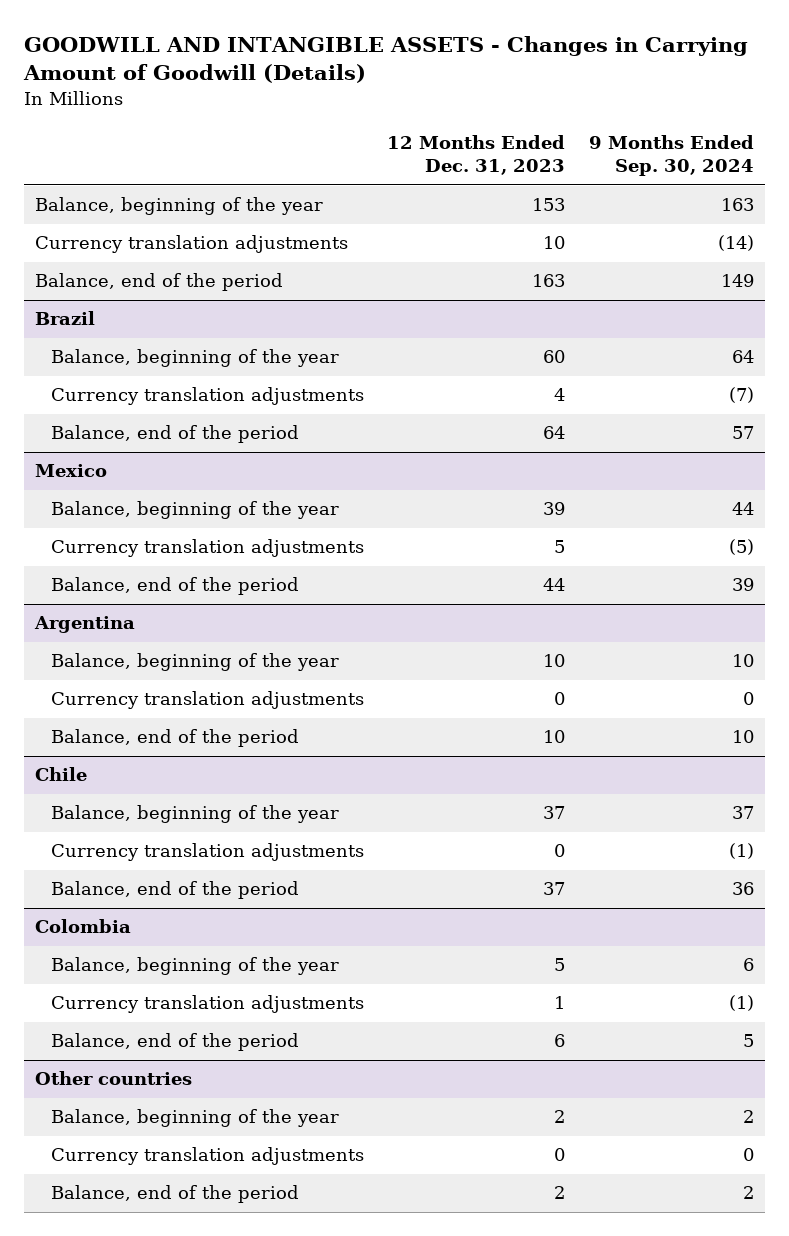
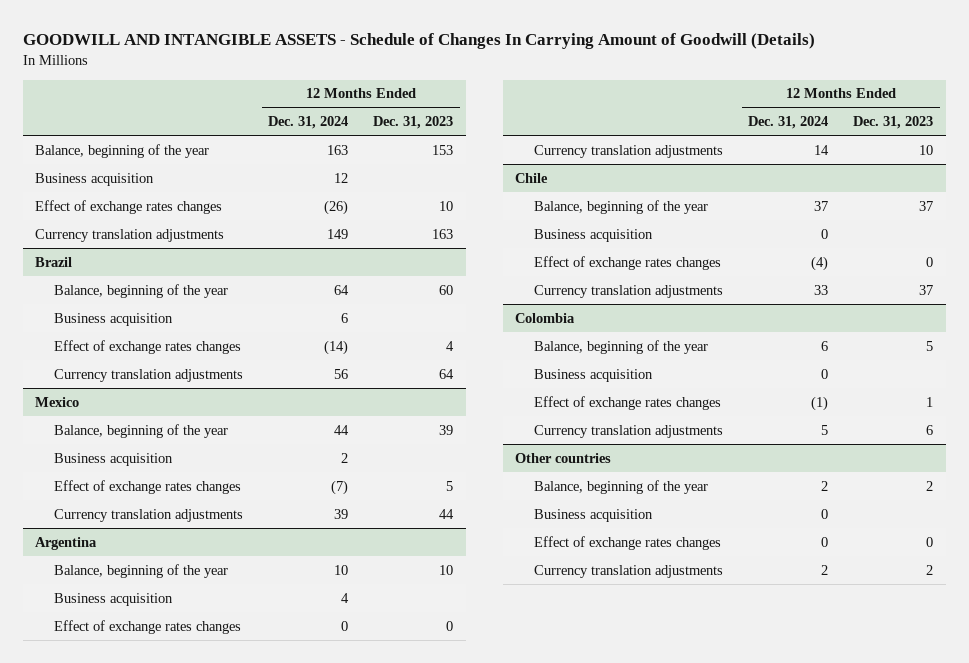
[22,36,748,84] GOODWILL AND INTANGIBLE ASSETS - Changes in Carrying Amount of Goodwill (Details) -> [22,33,815,50] GOODWILL AND INTANGIBLE ASSETS - Schedule of Changes In Carrying Amount of Goodwill (Details)
[588,134,754,177] 9 Months Ended Sep. 30, 2024 -> none
none -> [268,115,349,129] Dec. 31, 2024
[35,273,284,292] Balance, end of the period -> none
none -> [35,172,155,186] Business acquisition
none -> [35,199,223,214] Effect of exchange rates changes
[543,236,566,250] 10 -> [432,228,454,239] 163
[51,425,300,444] Balance, end of the period -> none
none -> [53,312,173,326] Business acquisition
none -> [53,339,241,354] Effect of exchange rates changes
[554,388,566,402] 4 -> [439,368,455,379] 64
[51,577,300,596] Balance, end of the period -> none
none -> [53,452,173,466] Business acquisition
none -> [53,479,241,494] Effect of exchange rates changes
[554,540,566,554] 5 -> [439,508,455,519] 44
[51,729,300,748] Balance, end of the period -> none
none -> [53,592,173,606] Business acquisition
none -> [53,619,241,634] Effect of exchange rates changes
[554,692,566,706] 0 -> [919,144,934,155] 10
[51,881,300,900] Balance, end of the period -> none
none -> [533,228,653,242] Business acquisition
none -> [533,255,721,270] Effect of exchange rates changes
[554,844,566,858] 0 -> [919,284,934,295] 37
[51,1033,300,1052] Balance, end of the period -> none
none -> [533,368,653,382] Business acquisition
none -> [533,395,721,410] Effect of exchange rates changes
[554,996,566,1010] 1 -> [926,424,934,435] 6
[51,1185,300,1204] Balance, end of the period -> none
none -> [533,508,653,522] Business acquisition
none -> [533,535,721,550] Effect of exchange rates changes
[554,1148,566,1162] 0 -> [926,564,934,575] 2

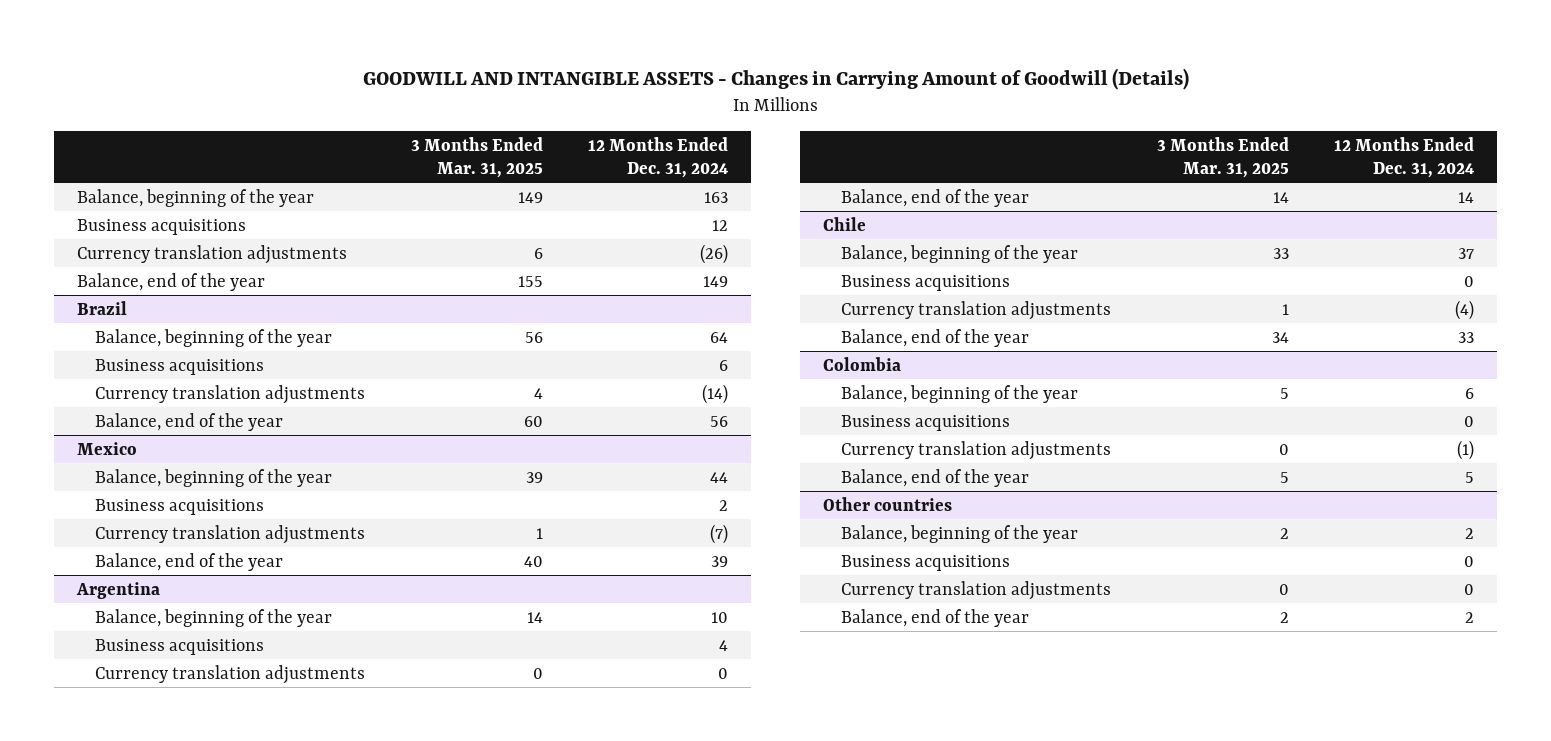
[22,33,815,50] GOODWILL AND INTANGIBLE ASSETS - Schedule of Changes In Carrying Amount of Goodwill (Details) -> [362,67,1189,90] GOODWILL AND INTANGIBLE ASSETS - Changes in Carrying Amount of Goodwill (Details)
[373,115,454,129] Dec. 31, 2023 -> none
none -> [410,136,543,178] 3 Months Ended Mar. 31, 2025
[35,172,155,186] Business acquisition -> [76,218,246,235] Business acquisitions
[35,199,223,214] Effect of exchange rates changes -> [76,244,347,264] Currency translation adjustments
[35,228,225,242] Currency translation adjustments -> [76,272,265,291] Balance, end of the year
[53,312,173,326] Business acquisition -> [95,358,265,375] Business acquisitions
[53,339,241,354] Effect of exchange rates changes -> [95,384,366,404] Currency translation adjustments
[53,368,243,382] Currency translation adjustments -> [95,412,284,431] Balance, end of the year
[53,452,173,466] Business acquisition -> [95,498,265,515] Business acquisitions
[53,479,241,494] Effect of exchange rates changes -> [95,524,366,544] Currency translation adjustments
[53,508,243,522] Currency translation adjustments -> [95,552,284,571] Balance, end of the year
[53,592,173,606] Business acquisition -> [95,638,265,655] Business acquisitions
[53,619,241,634] Effect of exchange rates changes -> [95,664,366,684] Currency translation adjustments
[533,144,723,158] Currency translation adjustments -> [841,188,1030,207] Balance, end of the year
[533,228,653,242] Business acquisition -> [841,274,1011,291] Business acquisitions
[533,255,721,270] Effect of exchange rates changes -> [841,300,1112,320] Currency translation adjustments
[533,284,723,298] Currency translation adjustments -> [841,328,1030,347] Balance, end of the year
[533,368,653,382] Business acquisition -> [841,414,1011,431] Business acquisitions
[533,395,721,410] Effect of exchange rates changes -> [841,440,1112,460] Currency translation adjustments
[533,424,723,438] Currency translation adjustments -> [841,468,1030,487] Balance, end of the year
[533,508,653,522] Business acquisition -> [841,554,1011,571] Business acquisitions
[533,535,721,550] Effect of exchange rates changes -> [841,580,1112,600] Currency translation adjustments
[533,564,723,578] Currency translation adjustments -> [841,608,1030,627] Balance, end of the year

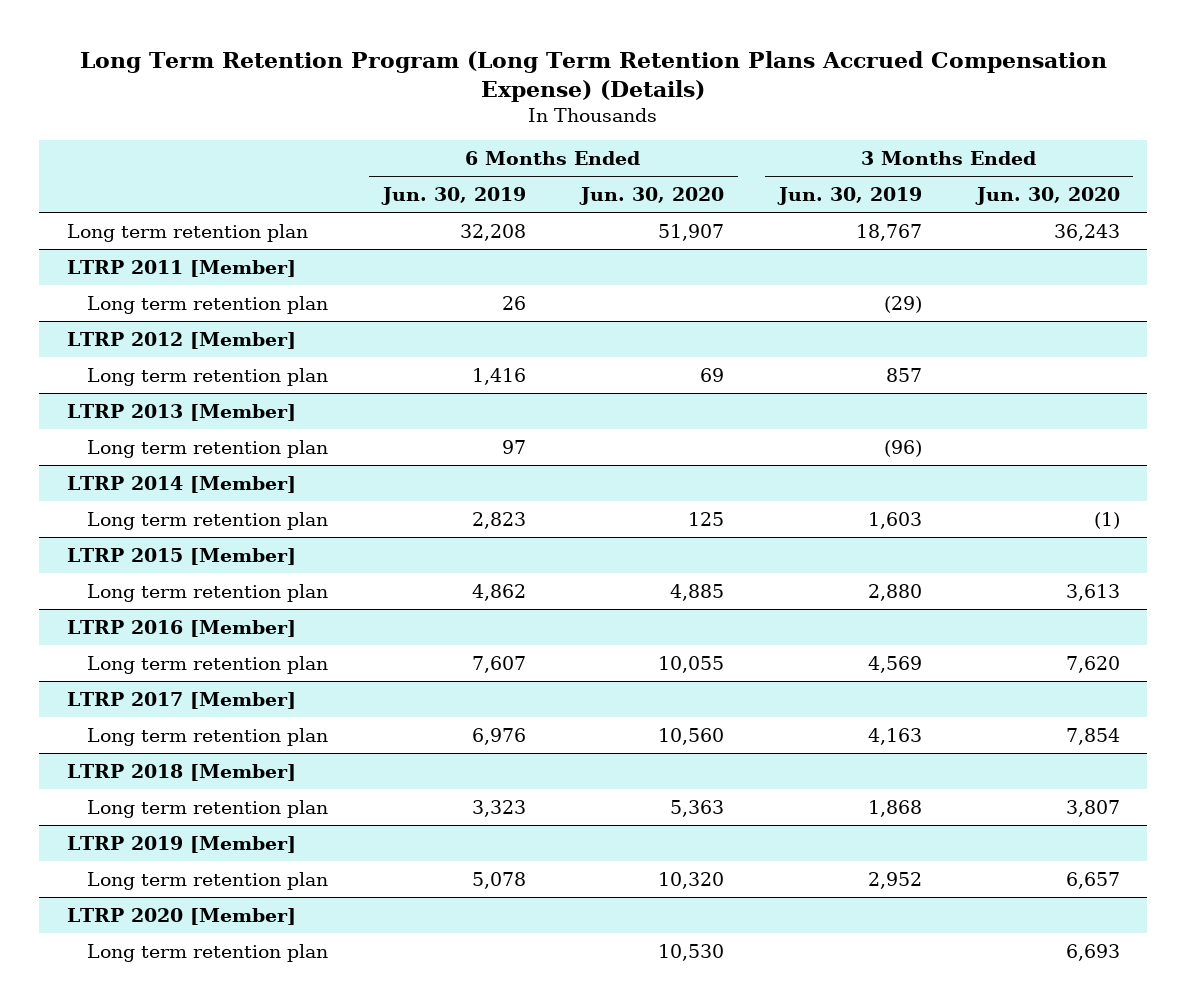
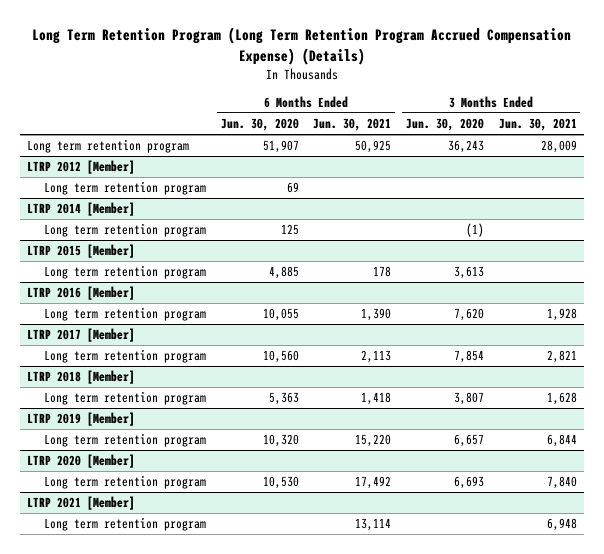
[80,50,1108,102] Long Term Retention Program (Long Term Retention Plans Accrued Compensation Expense) (Details) -> [31,27,571,65] Long Term Retention Program (Long Term Retention Program Accrued Compensation Expense) (Details)
[380,187,526,206] Jun. 30, 2019 -> none
[776,187,922,206] Jun. 30, 2019 -> none
none -> [313,118,392,132] Jun. 30, 2021
none -> [498,118,577,132] Jun. 30, 2021
[66,259,296,277] LTRP 2011 [Member] -> none
[87,295,329,314] Long term retention plan -> none
[66,223,308,242] Long term retention plan -> [27,139,190,154] Long term retention program
[66,403,296,421] LTRP 2013 [Member] -> none
[87,439,329,458] Long term retention plan -> none
[87,367,329,386] Long term retention plan -> [44,181,207,196] Long term retention program
[87,511,329,530] Long term retention plan -> [44,223,207,238] Long term retention program
[87,583,329,602] Long term retention plan -> [44,265,207,280] Long term retention program
[87,655,329,674] Long term retention plan -> [44,307,207,322] Long term retention program
[87,727,329,746] Long term retention plan -> [44,349,207,364] Long term retention program
[87,799,329,818] Long term retention plan -> [44,391,207,406] Long term retention program
[87,871,329,890] Long term retention plan -> [44,433,207,448] Long term retention program
[87,943,329,962] Long term retention plan -> [44,475,207,490] Long term retention program
none -> [27,496,136,511] LTRP 2021 [Member]
none -> [44,517,207,532] Long term retention program

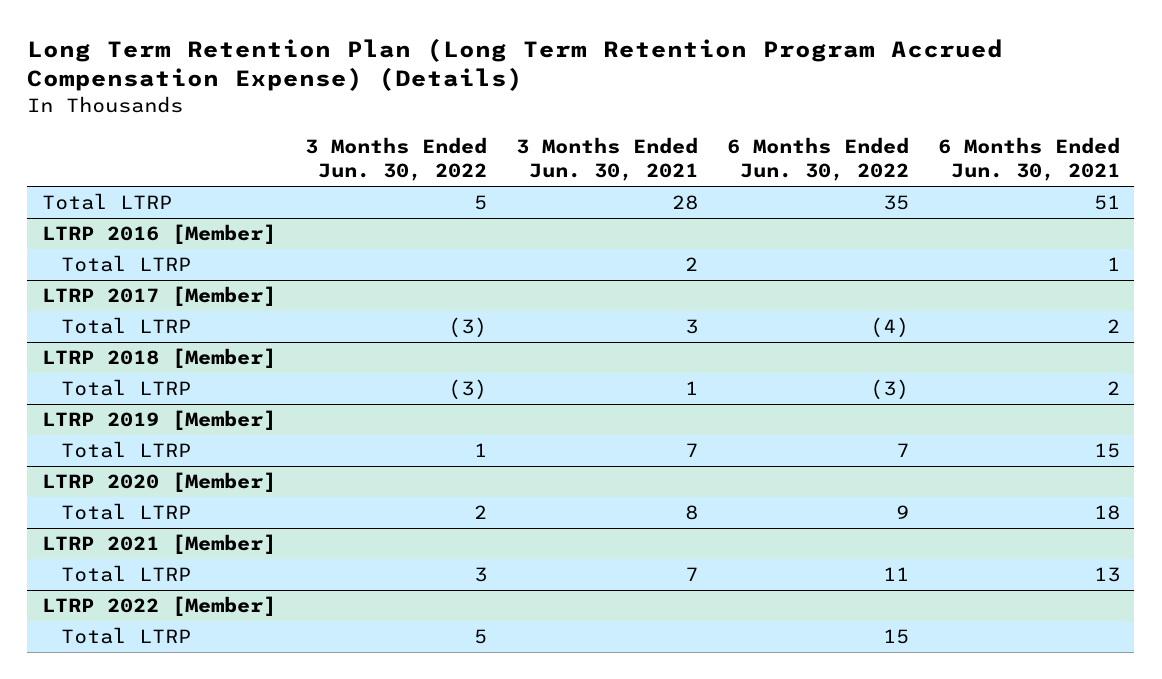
[31,27,571,65] Long Term Retention Program (Long Term Retention Program Accrued Compensation Expense) (Details) -> [27,37,1004,92] Long Term Retention Plan (Long Term Retention Program Accrued Compensation Expense) (Details)
[220,118,299,132] Jun. 30, 2020 -> none
[406,118,485,132] Jun. 30, 2020 -> none
none -> [304,137,487,182] 3 Months Ended Jun. 30, 2022
none -> [726,137,909,182] 6 Months Ended Jun. 30, 2022
[27,139,190,154] Long term retention program -> none
[27,160,136,175] LTRP 2012 [Member] -> none
[44,181,207,196] Long term retention program -> none
[27,202,136,217] LTRP 2014 [Member] -> none
[44,223,207,238] Long term retention program -> none
[27,244,136,259] LTRP 2015 [Member] -> none
[44,265,207,280] Long term retention program -> none
none -> [41,193,172,211] Total LTRP
[44,307,207,322] Long term retention program -> none
none -> [60,255,191,273] Total LTRP
[44,349,207,364] Long term retention program -> none
none -> [60,317,191,335] Total LTRP
[44,391,207,406] Long term retention program -> none
none -> [60,379,191,397] Total LTRP
[44,433,207,448] Long term retention program -> none
none -> [60,441,191,459] Total LTRP
[44,475,207,490] Long term retention program -> none
none -> [60,503,191,521] Total LTRP
[44,517,207,532] Long term retention program -> none
none -> [60,565,191,583] Total LTRP
none -> [41,596,276,617] LTRP 2022 [Member]
none -> [60,627,191,645] Total LTRP

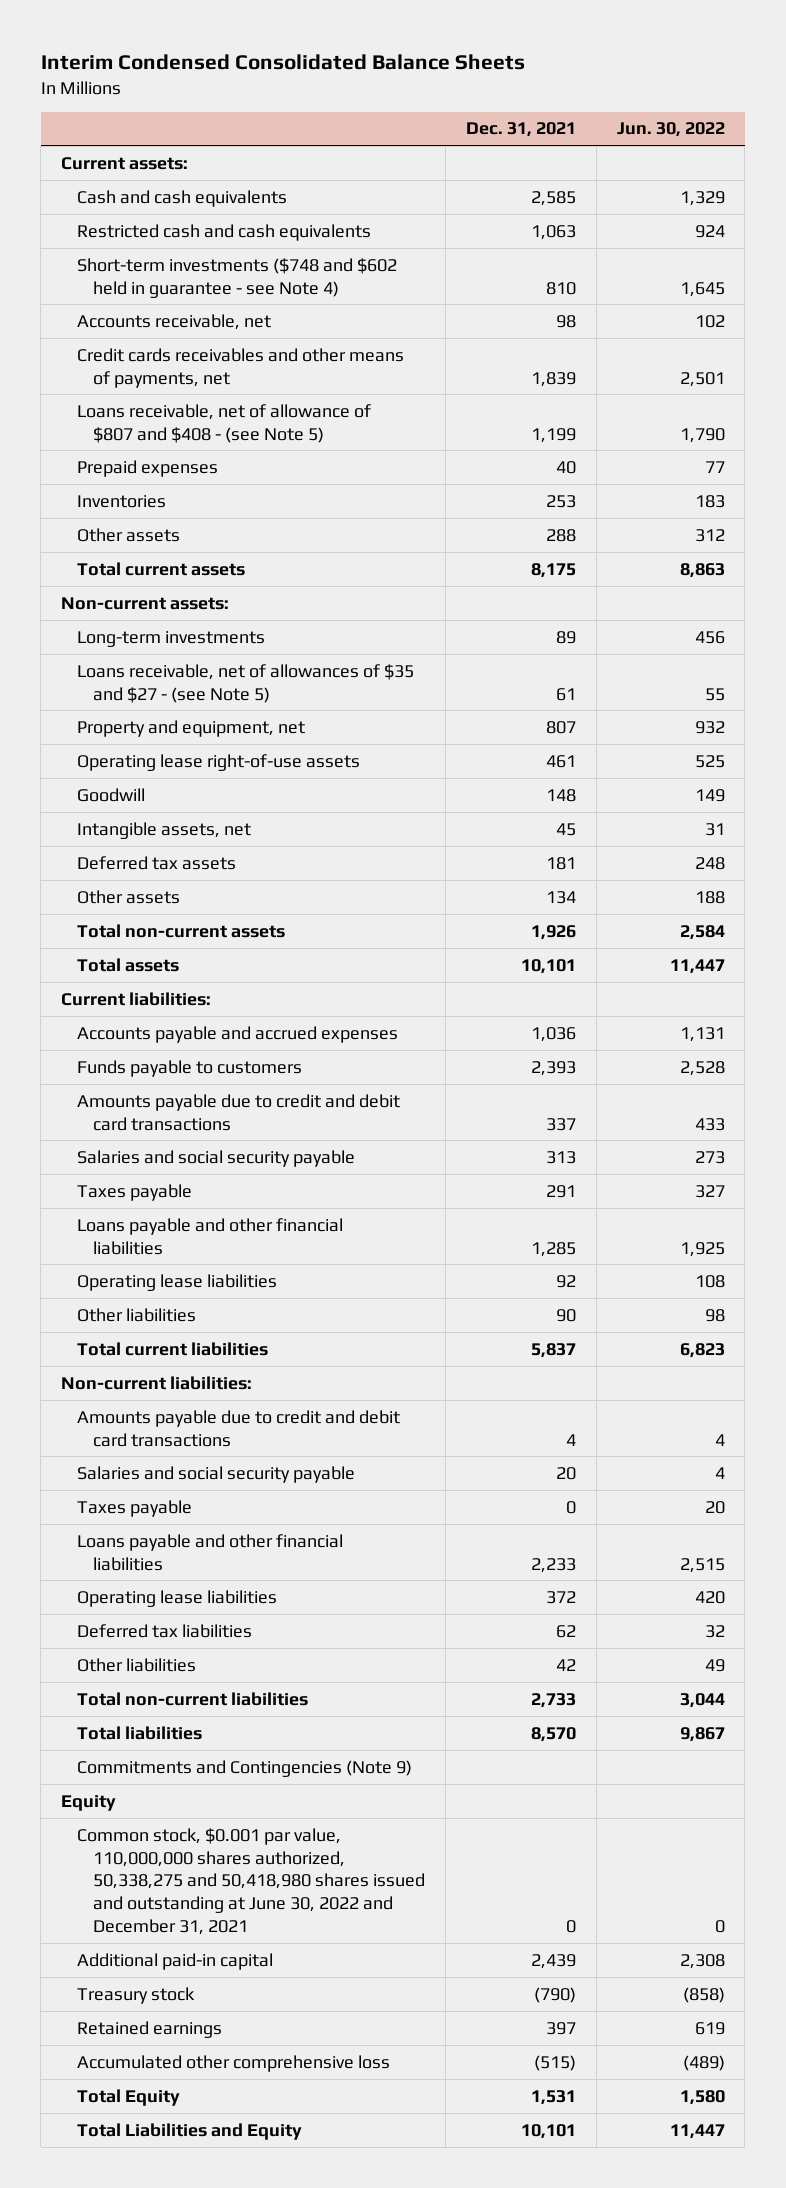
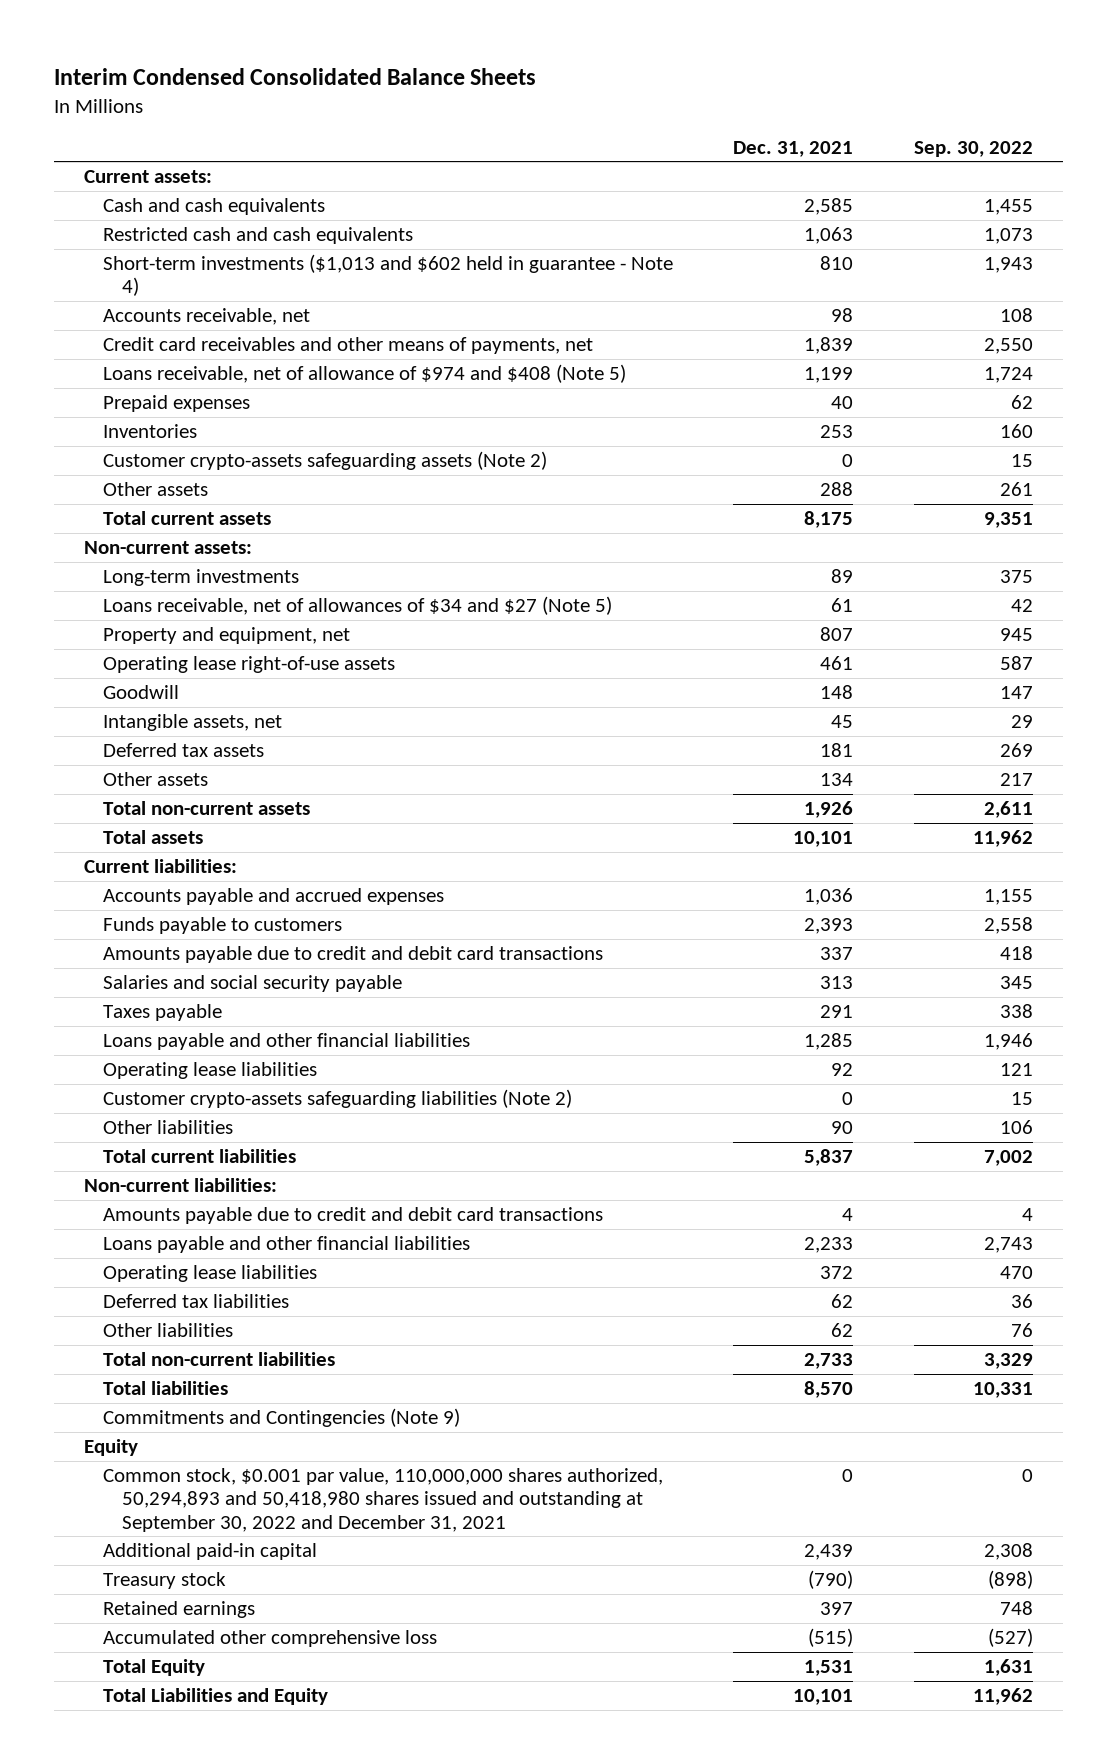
[616,122,725,138] Jun. 30, 2022 -> none
none -> [914,140,1034,157] Sep. 30, 2022
[77,257,398,298] Short-term investments ($748 and $602 held in guarantee - see Note 4) -> [102,253,673,297] Short-term investments ($1,013 and $602 held in guarantee - Note 4)
[77,347,405,388] Credit cards receivables and other means of payments, net -> [102,336,593,354] Credit card receivables and other means of payments, net
[77,403,372,443] Loans receivable, net of allowance of $807 and $408 - (see Note 5) -> [102,363,626,383] Loans receivable, net of allowance of $974 and $408 (Note 5)
none -> [102,450,547,470] Customer crypto-assets safeguarding assets (Note 2)
[77,663,415,703] Loans receivable, net of allowances of $35 and $27 - (see Note 5) -> [102,595,612,615] Loans receivable, net of allowances of $34 and $27 (Note 5)
none -> [102,1088,572,1108] Customer crypto-assets safeguarding liabilities (Note 2)
[77,1465,356,1483] Salaries and social security payable -> none
[77,1499,193,1517] Taxes payable -> none
[556,1658,577,1671] 42 -> [831,1322,854,1337] 62
[77,1827,426,1936] Common stock, $0.001 par value, 110,000,000 shares authorized, 50,338,275 and 50,418,980 shares issued and outstanding at June 30, 2022 and December 31, 2021 -> [102,1467,663,1532] Common stock, $0.001 par value, 110,000,000 shares authorized, 50,294,893 and 50,418,980 shares issued and outstanding at September 30, 2022 and December 31, 2021

